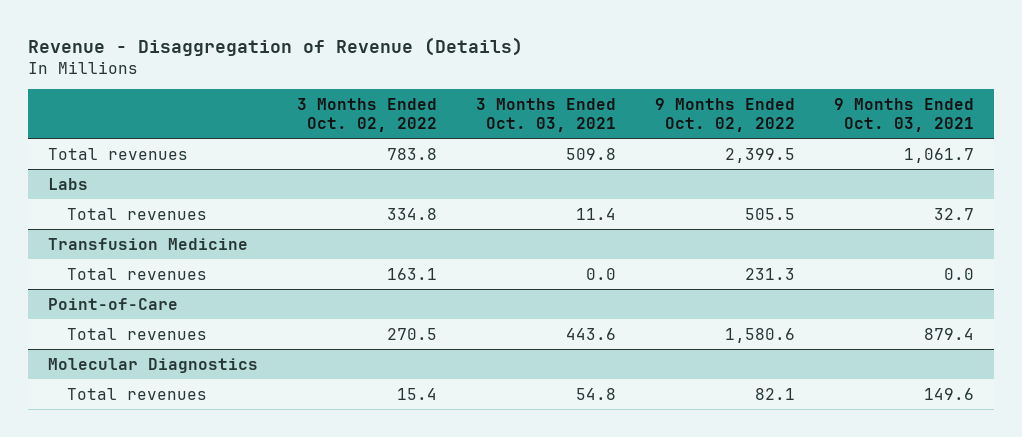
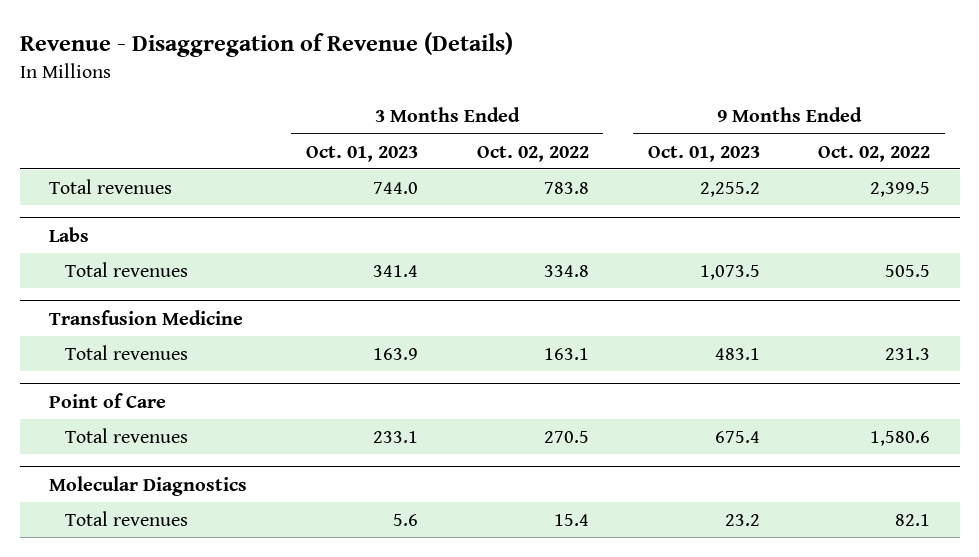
[476,98,617,132] 3 Months Ended Oct. 03, 2021 -> none
[834,98,975,132] 9 Months Ended Oct. 03, 2021 -> none
none -> [305,145,418,162] Oct. 01, 2023
none -> [647,145,760,162] Oct. 01, 2023
[48,297,179,310] Point-of-Care -> [49,392,167,408] Point of Care

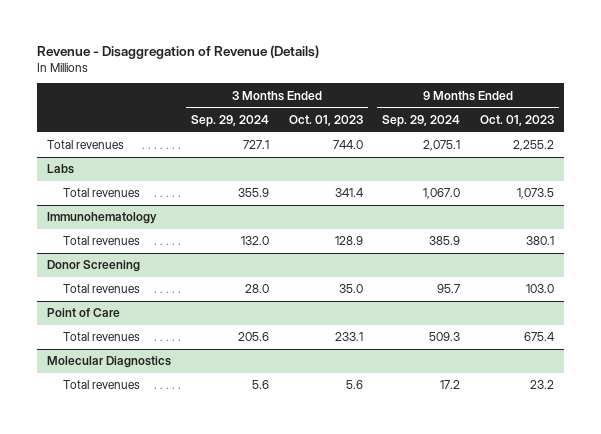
[476,145,589,162] Oct. 02, 2022 -> none
[818,145,931,162] Oct. 02, 2022 -> none
none -> [191,114,270,127] Sep. 29, 2024
none -> [382,114,461,127] Sep. 29, 2024
[49,309,244,325] Transfusion Medicine -> none
none -> [47,212,158,225] Immunohematology
[372,347,418,360] 163.9 -> [334,236,363,246] 128.9
[714,347,760,360] 483.1 -> [526,236,555,246] 380.1
none -> [47,260,141,273] Donor Screening
none -> [62,284,140,294] Total revenues

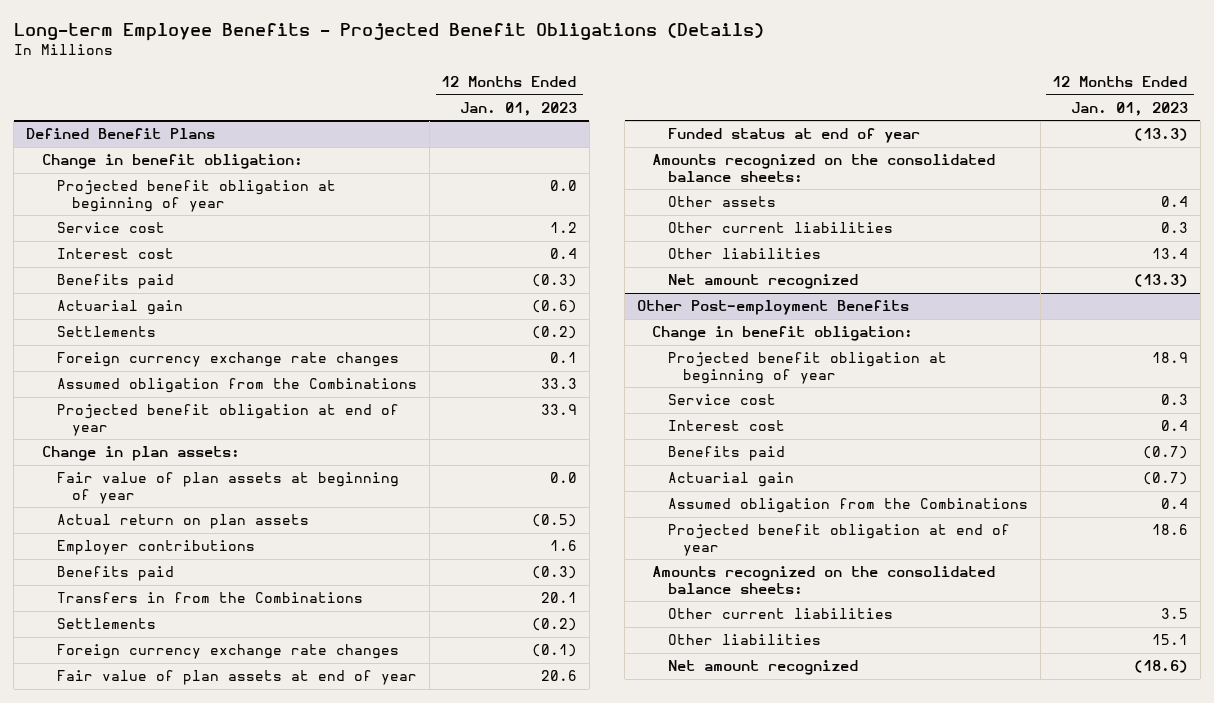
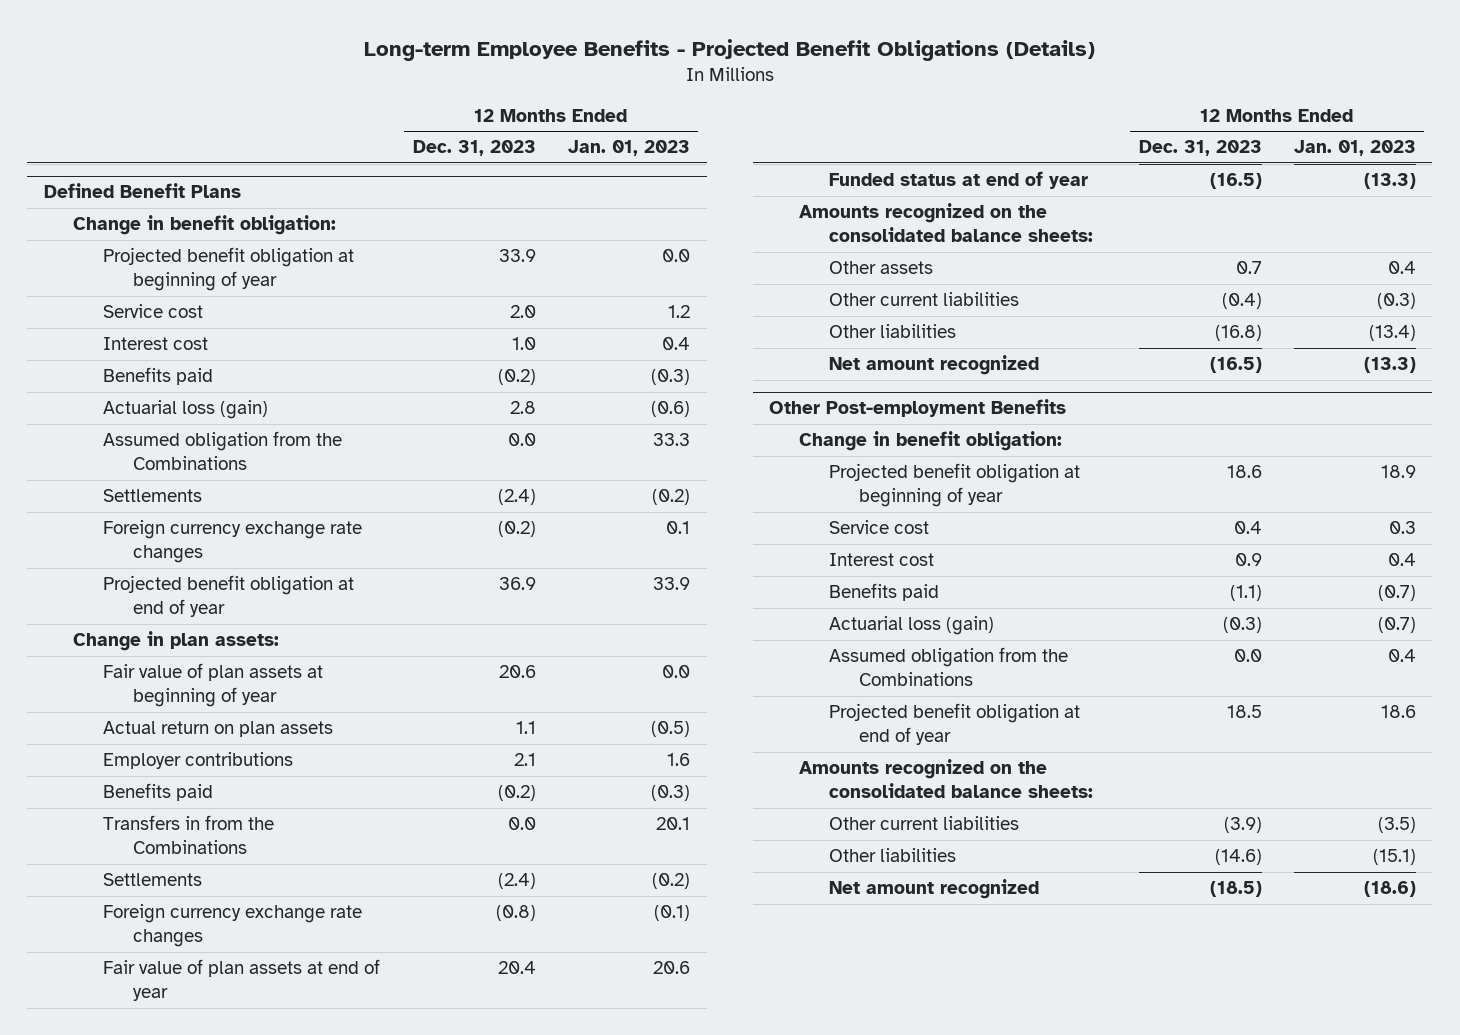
none -> [412,140,536,157] Dec. 31, 2023
[56,300,183,316] Actuarial gain -> [103,400,269,420] Actuarial loss (gain)
[56,378,417,394] Assumed obligation from the Combinations -> [103,431,343,471] Assumed obligation from the Combinations
[1160,222,1188,234] 0.3 -> [1377,293,1417,310] (0.3)
[1151,248,1188,260] 13.4 -> [1369,325,1417,342] (13.4)
[667,472,794,488] Actuarial gain -> [828,616,994,636] Actuarial loss (gain)
[1160,608,1188,620] 3.5 -> [1378,817,1417,834] (3.5)
[1151,634,1188,646] 15.1 -> [1373,849,1417,866] (15.1)

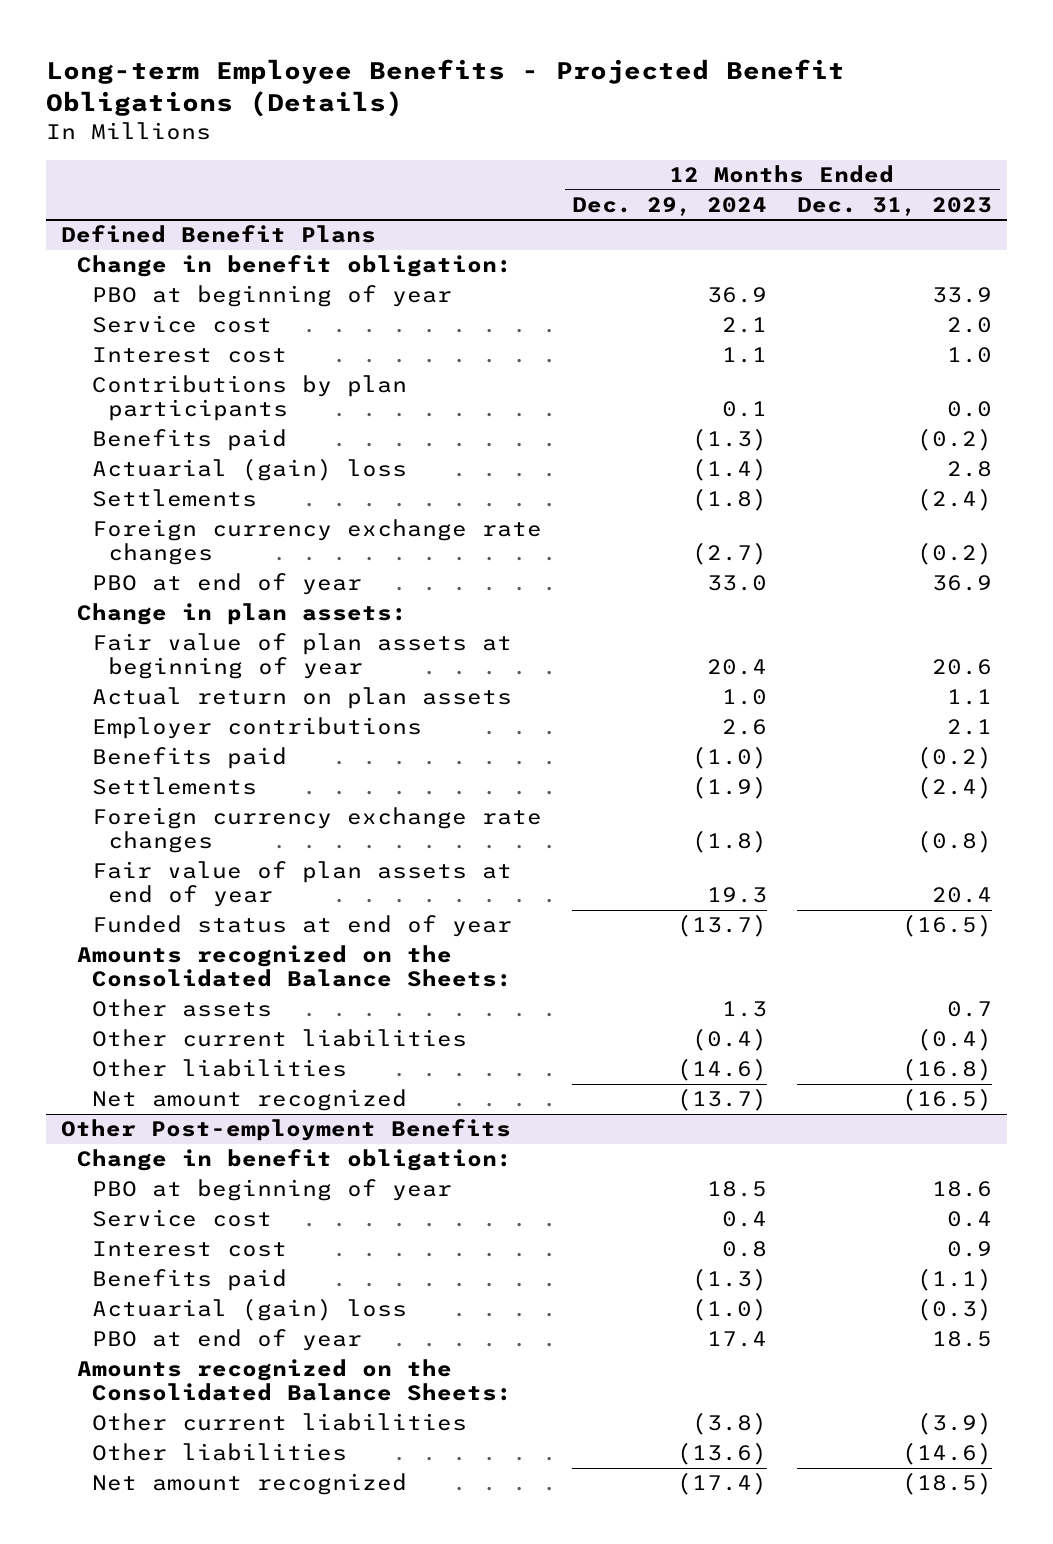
[568,140,691,157] Jan. 01, 2023 -> none
none -> [572,196,768,216] Dec. 29, 2024
[103,247,355,292] Projected benefit obligation at beginning of year -> [92,285,453,308] PBO at beginning of year
none -> [92,375,408,422] Contributions by plan participants
[103,431,343,471] Assumed obligation from the Combinations -> none
[103,400,269,420] Actuarial loss (gain) -> [92,458,408,482] Actuarial (gain) loss
[103,575,355,618] Projected benefit obligation at end of year -> [92,573,363,596] PBO at end of year
[103,815,275,855] Transfers in from the Combinations -> none
[799,203,1093,243] Amounts recognized on the consolidated balance sheets: -> [76,945,513,988] Amounts recognized on the Consolidated Balance Sheets:
[828,463,1080,508] Projected benefit obligation at beginning of year -> [92,1179,453,1202] PBO at beginning of year
[828,647,1068,687] Assumed obligation from the Combinations -> none
[828,616,994,636] Actuarial loss (gain) -> [92,1298,408,1322] Actuarial (gain) loss
[828,703,1080,746] Projected benefit obligation at end of year -> [92,1329,363,1352] PBO at end of year
[799,759,1093,799] Amounts recognized on the consolidated balance sheets: -> [76,1359,513,1402] Amounts recognized on the Consolidated Balance Sheets:

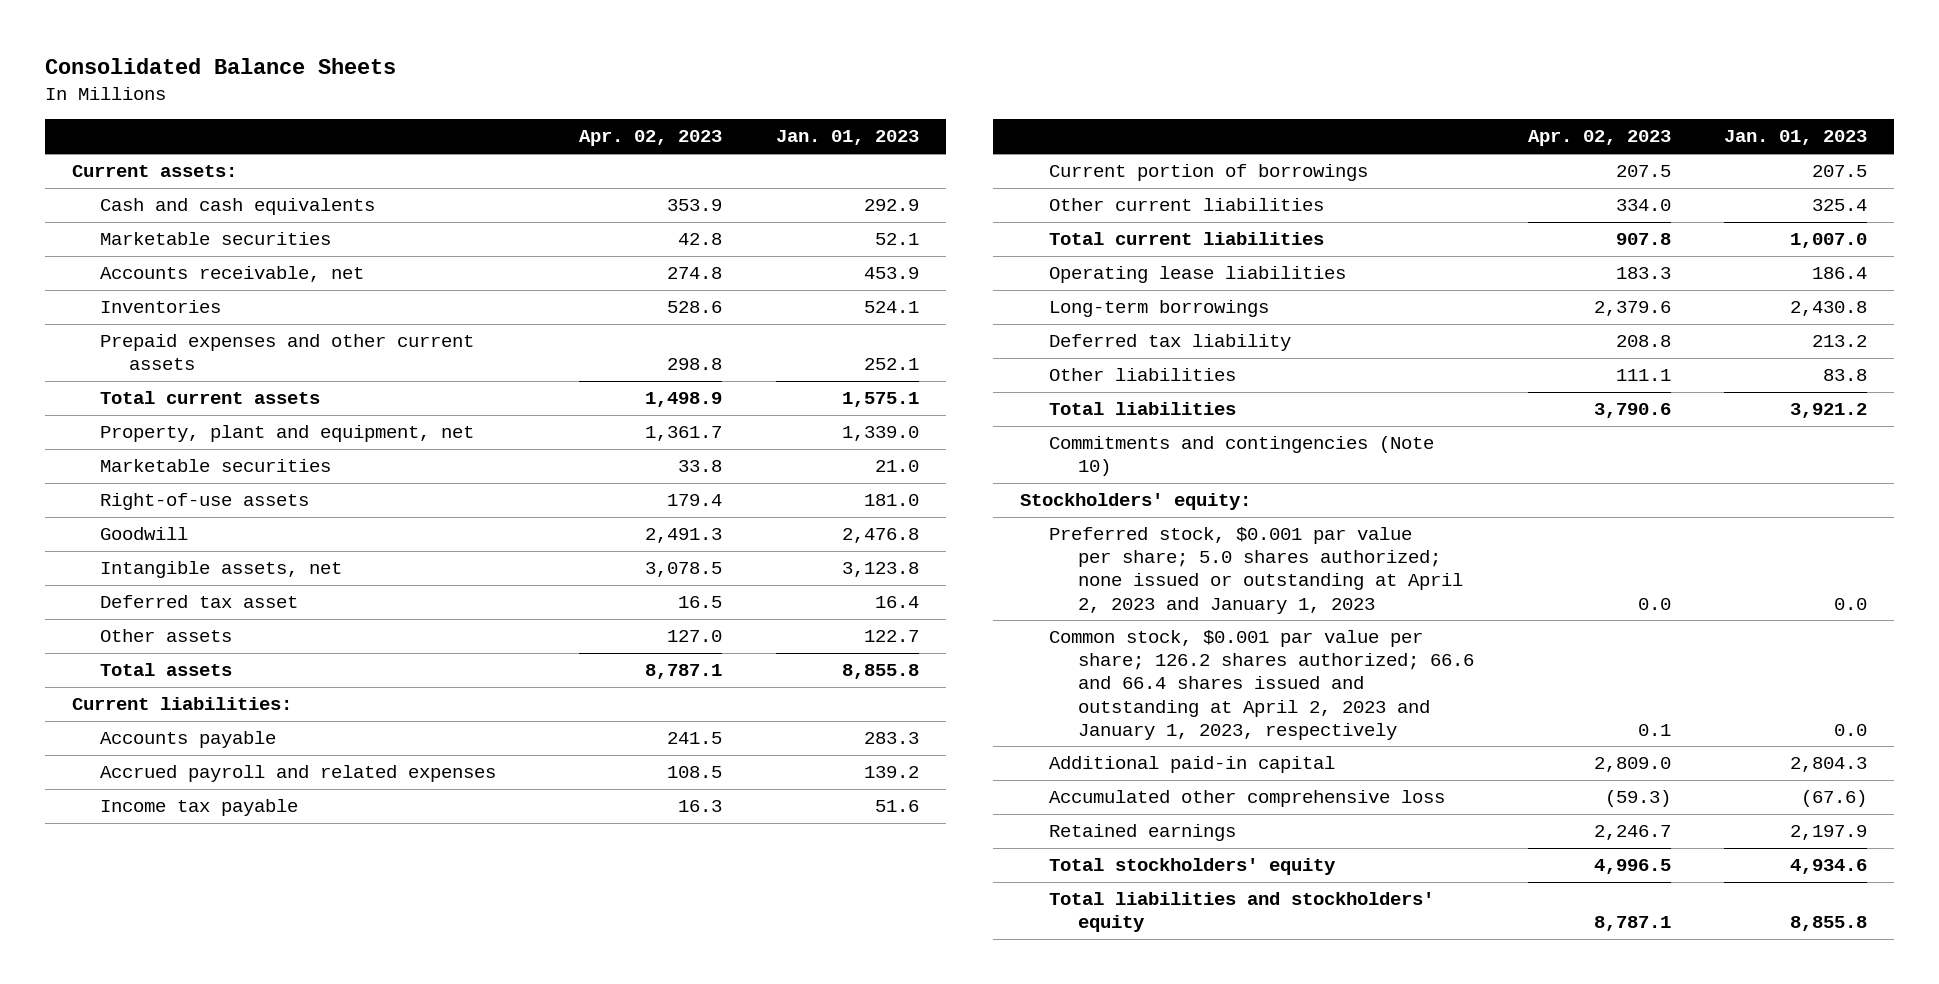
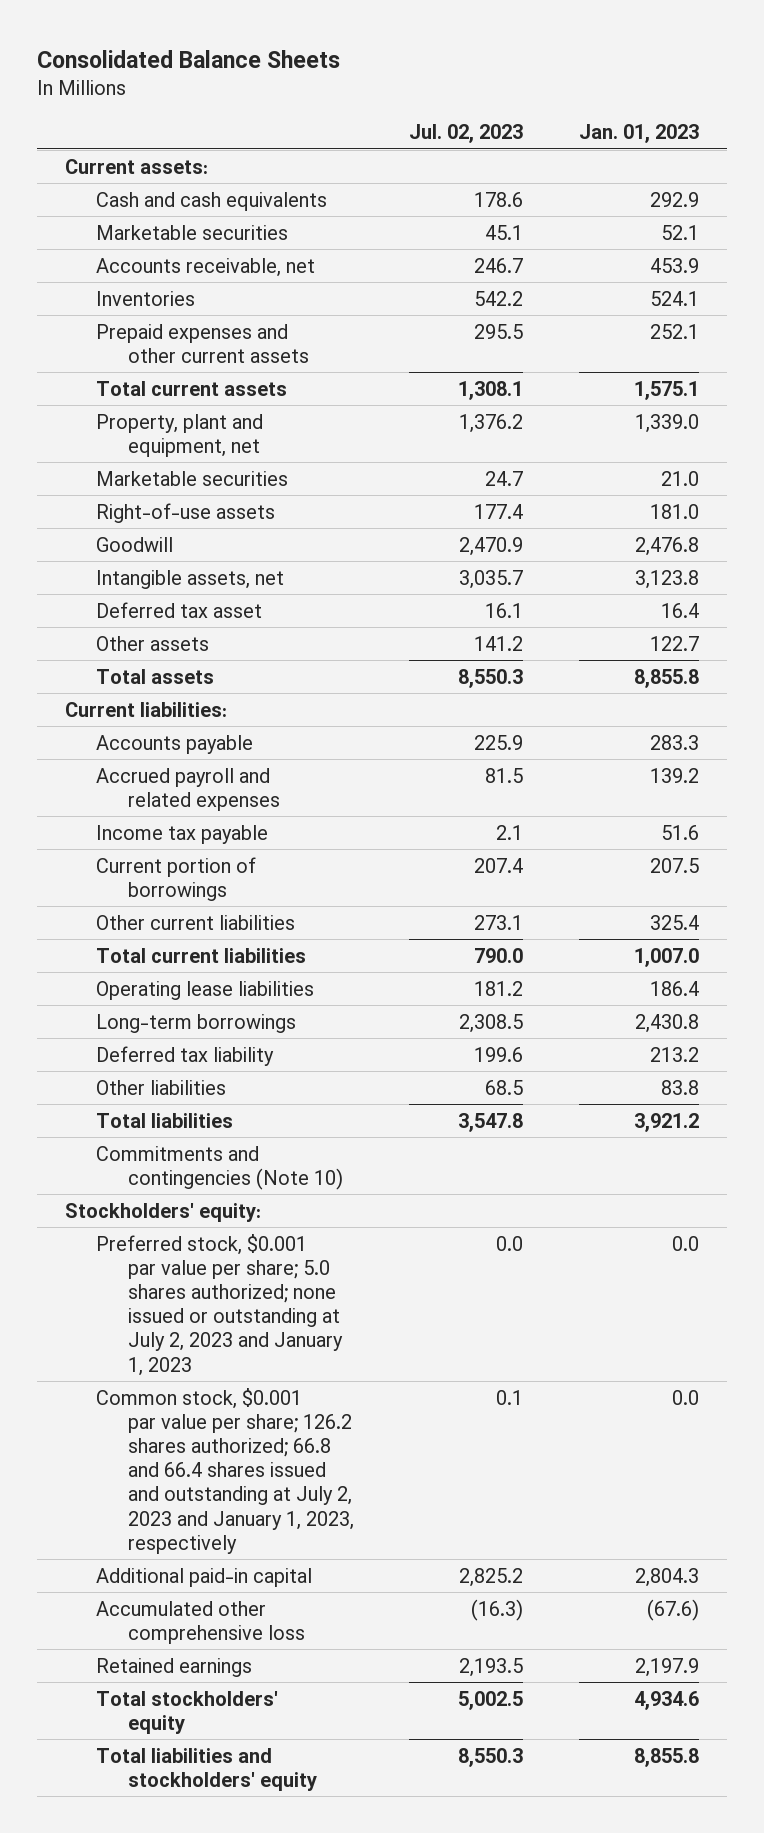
[579,130,723,147] Apr. 02, 2023 -> none
none -> [409,124,524,144] Jul. 02, 2023
[1048,527,1463,614] Preferred stock, $0.001 par value per share; 5.0 shares authorized; none issued or outstanding at April 2, 2023 and January 1, 2023 -> [96,1233,343,1376] Preferred stock, $0.001 par value per share; 5.0 shares authorized; none issued or outstanding at July 2, 2023 and January 1, 2023
[1048,630,1474,740] Common stock, $0.001 par value per share; 126.2 shares authorized; 66.6 and 66.4 shares issued and outstanding at April 2, 2023 and January 1, 2023, respectively -> [96,1387,354,1554] Common stock, $0.001 par value per share; 126.2 shares authorized; 66.8 and 66.4 shares issued and outstanding at July 2, 2023 and January 1, 2023, respectively

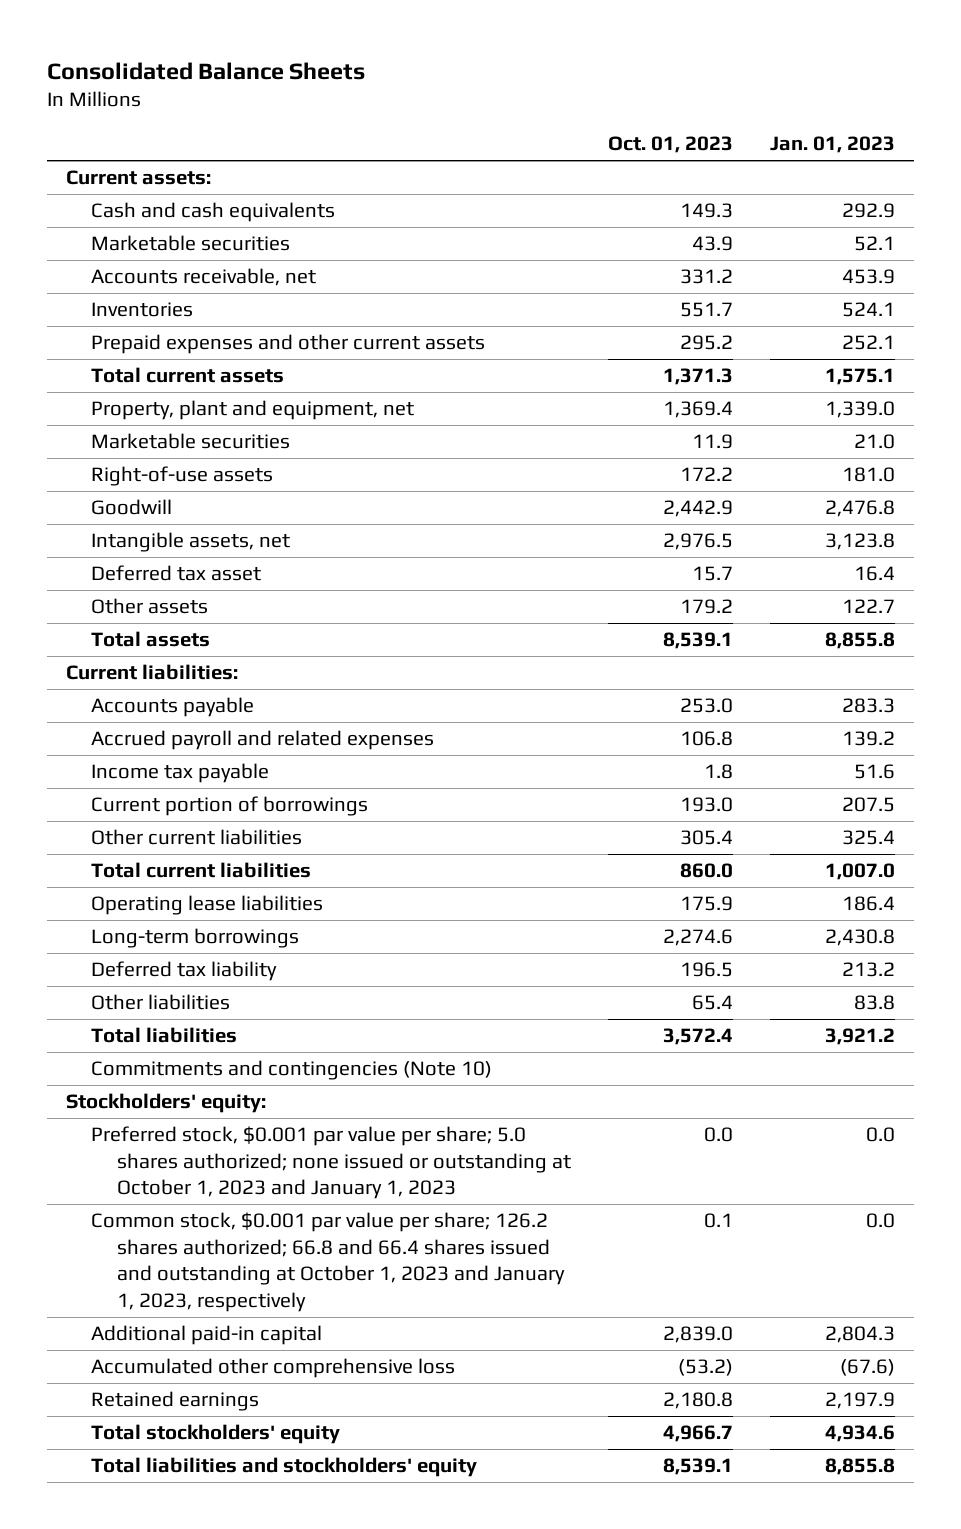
[409,124,524,144] Jul. 02, 2023 -> none
none -> [607,136,733,154] Oct. 01, 2023
[96,1233,343,1376] Preferred stock, $0.001 par value per share; 5.0 shares authorized; none issued or outstanding at July 2, 2023 and January 1, 2023 -> [91,1126,571,1200] Preferred stock, $0.001 par value per share; 5.0 shares authorized; none issued or outstanding at October 1, 2023 and January 1, 2023
[96,1387,354,1554] Common stock, $0.001 par value per share; 126.2 shares authorized; 66.8 and 66.4 shares issued and outstanding at July 2, 2023 and January 1, 2023, respectively -> [91,1212,565,1312] Common stock, $0.001 par value per share; 126.2 shares authorized; 66.8 and 66.4 shares issued and outstanding at October 1, 2023 and January 1, 2023, respectively

